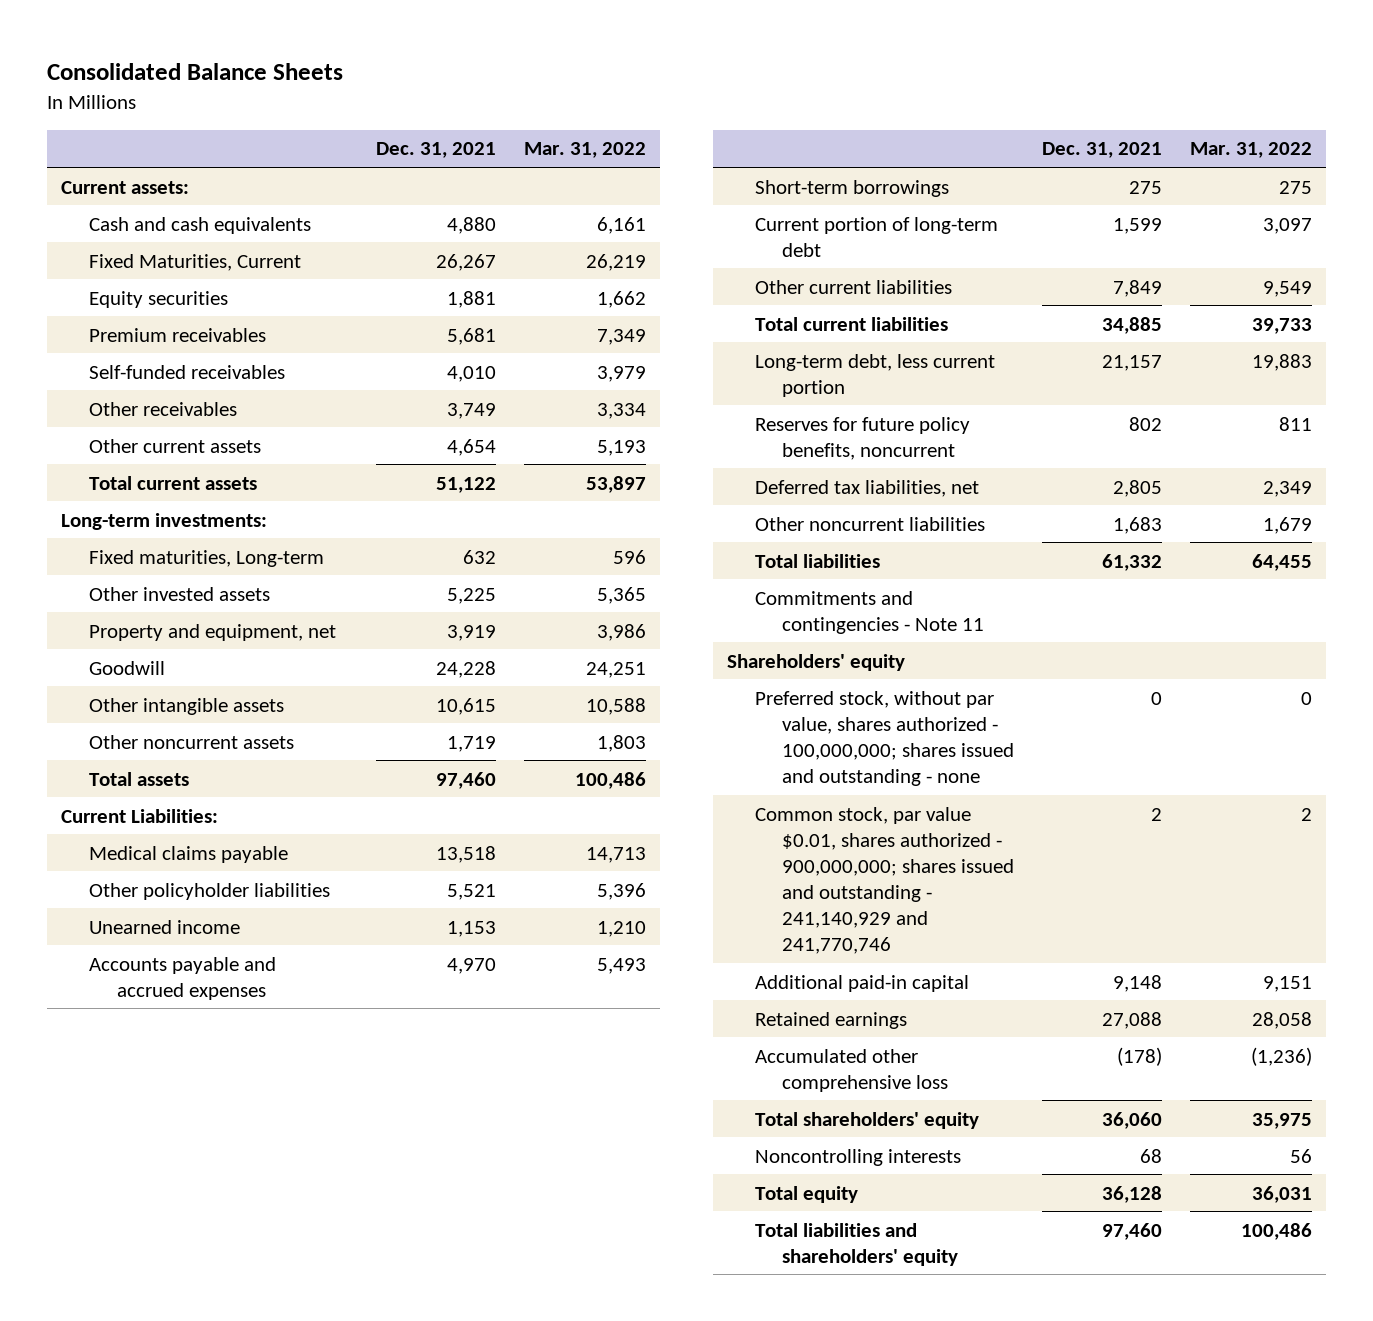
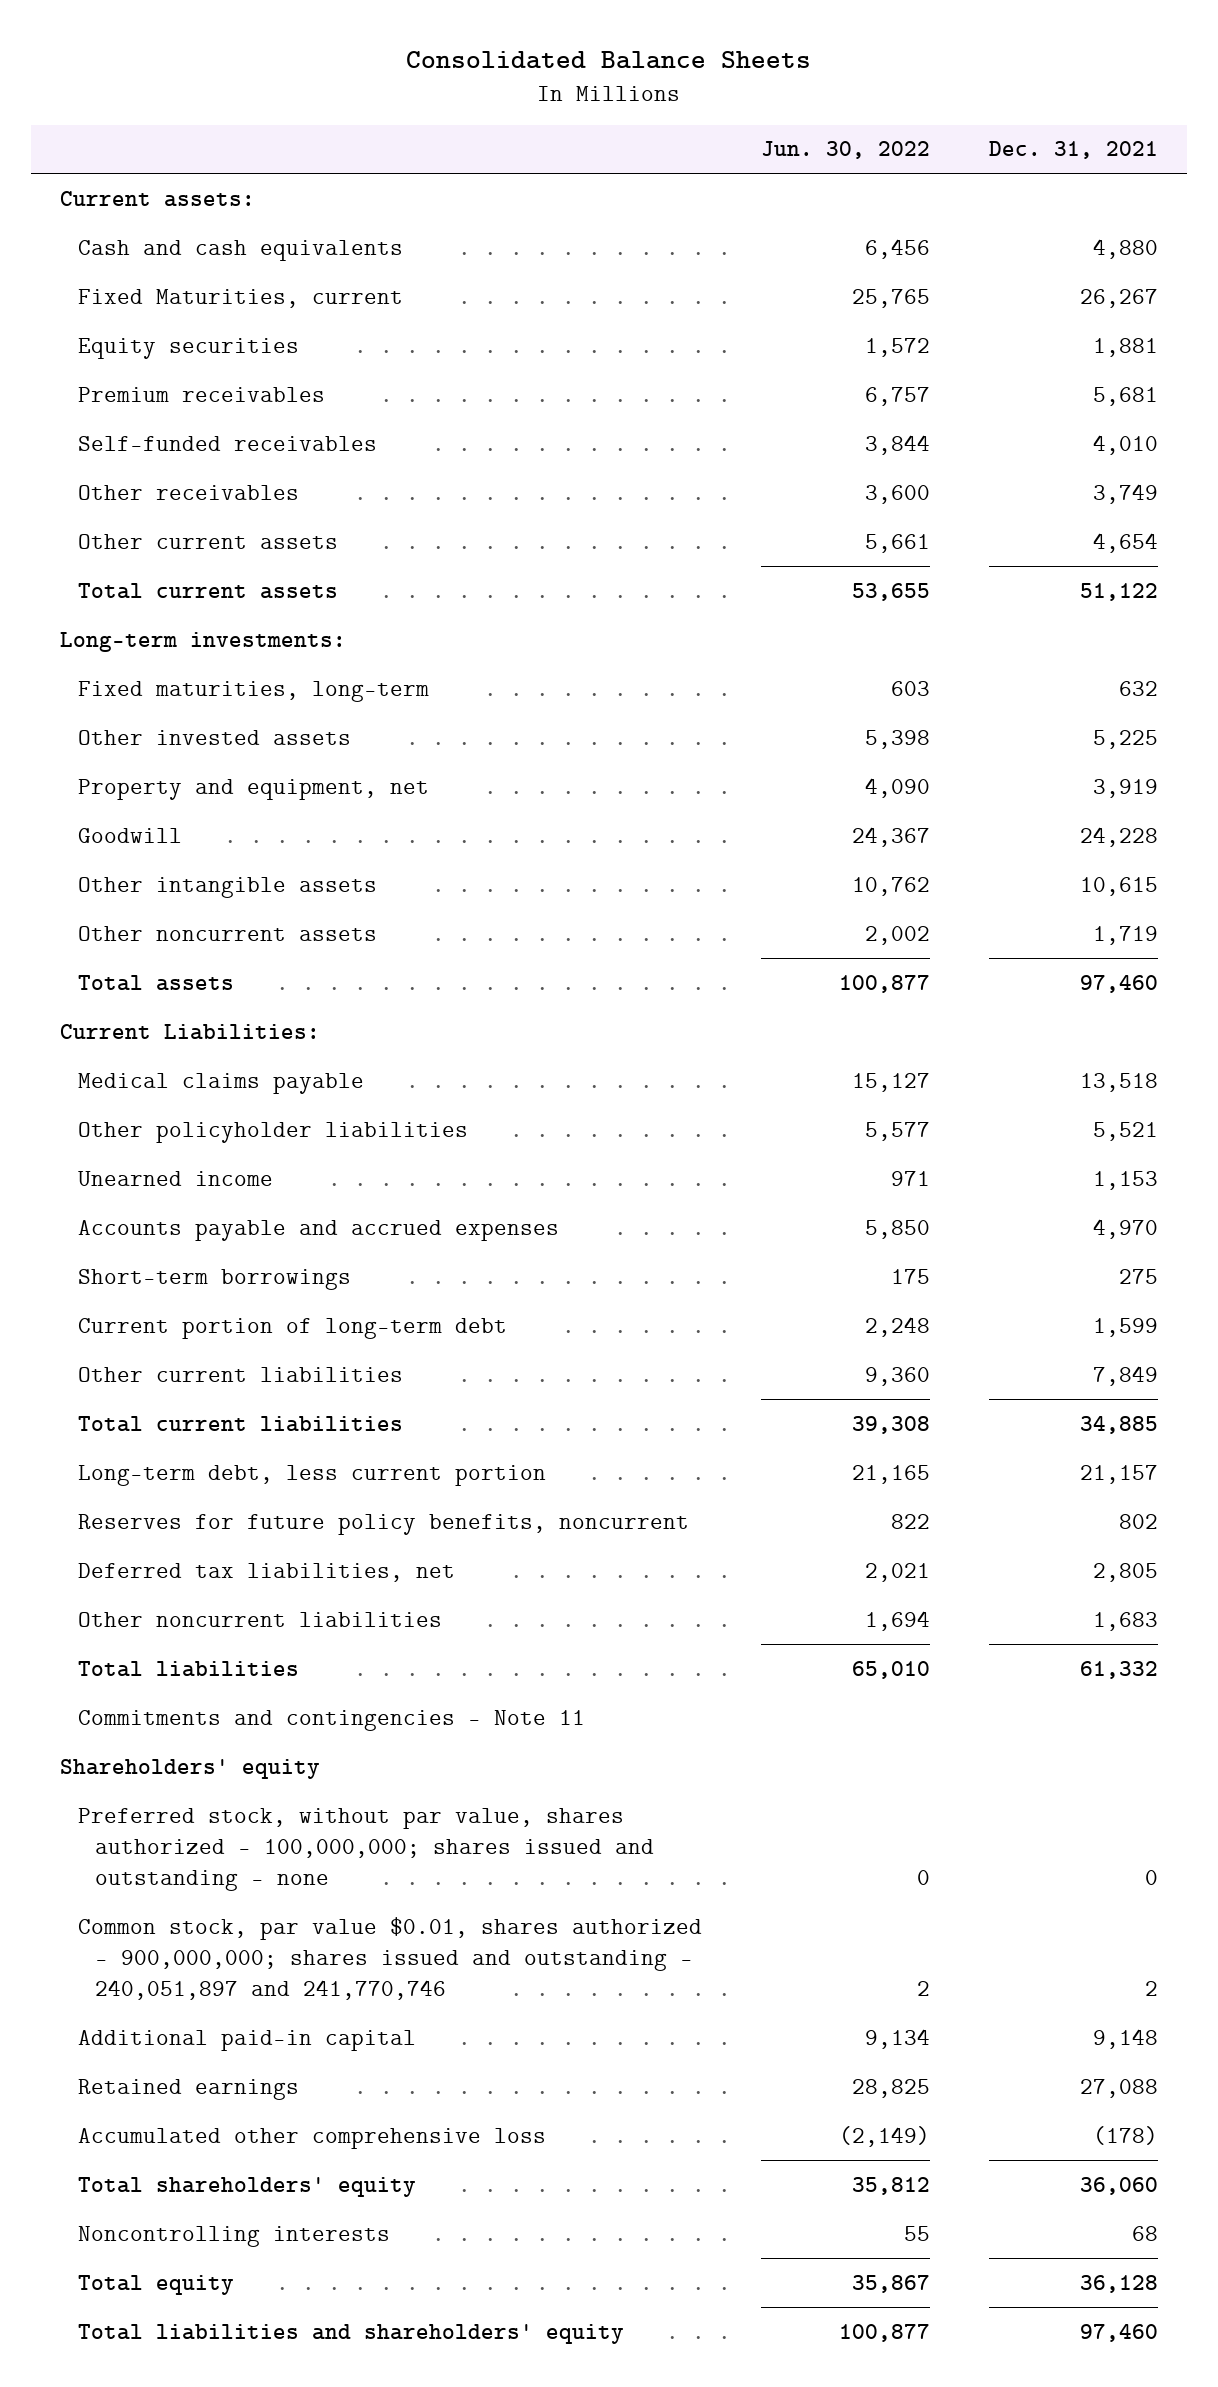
[524,142,647,159] Mar. 31, 2022 -> none
none -> [760,141,930,160] Jun. 30, 2022
[88,253,301,271] Fixed Maturities, Current -> [77,288,403,308] Fixed Maturities, current
[88,549,324,567] Fixed maturities, Long-term -> [77,680,429,702] Fixed maturities, long-term
[754,806,1015,954] Common stock, par value $0.01, shares authorized - 900,000,000; shares issued and outstanding - 241,140,929 and 241,770,746 -> [77,1916,702,2000] Common stock, par value $0.01, shares authorized - 900,000,000; shares issued and outstanding - 240,051,897 and 241,770,746

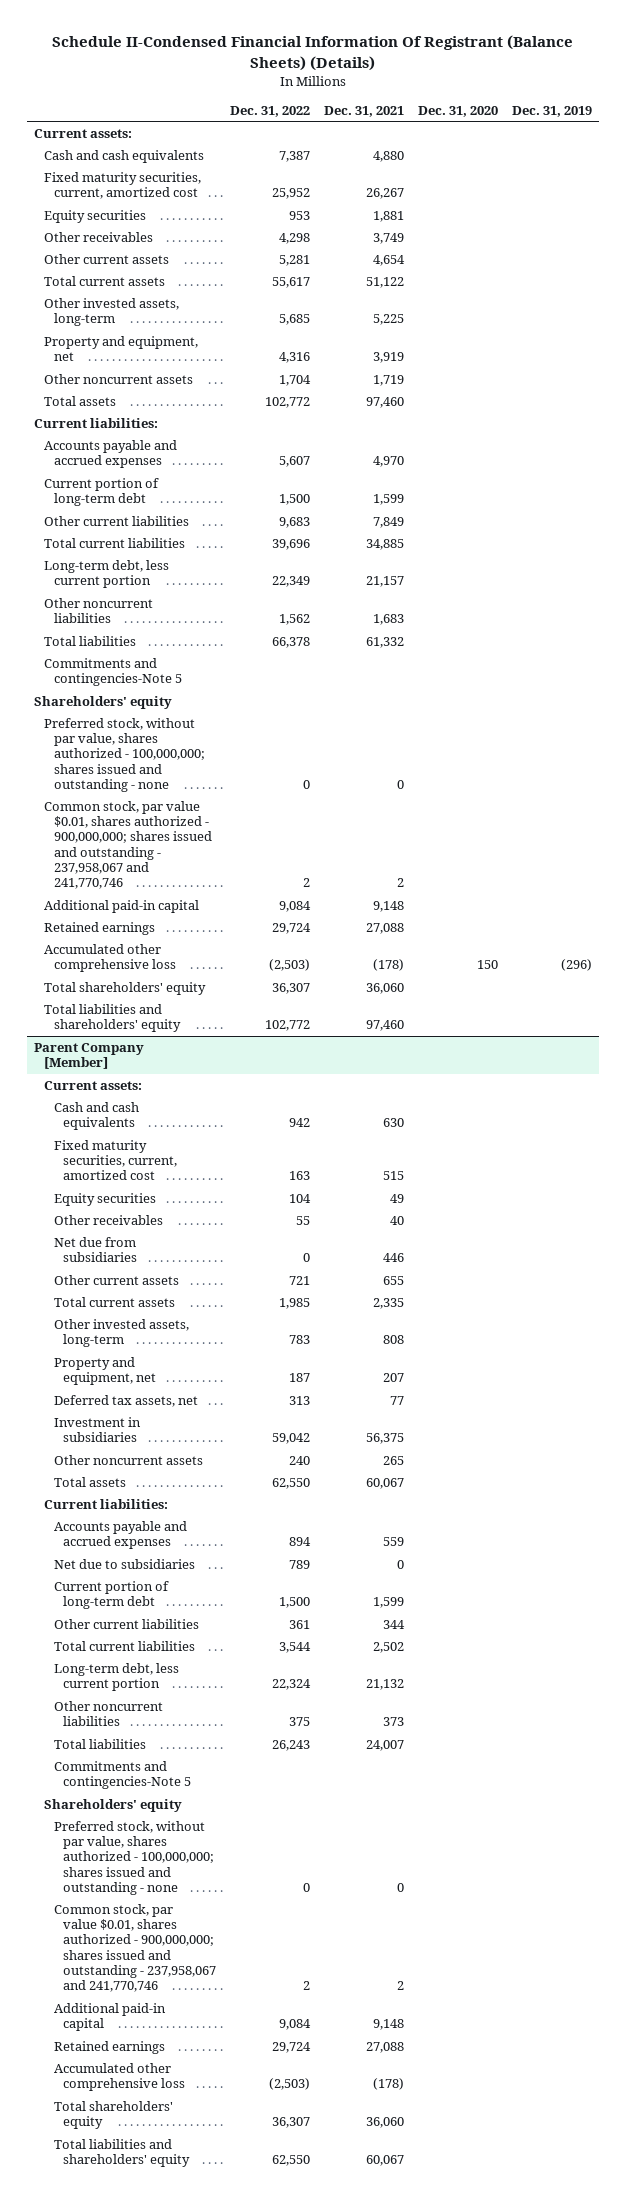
[405,50,811,69] Consolidated Balance Sheets -> [51,35,573,71] Schedule II-Condensed Financial Information Of Registrant (Balance Sheets) (Details)
[760,141,930,160] Jun. 30, 2022 -> none
none -> [230,105,311,117] Dec. 31, 2022
none -> [417,105,498,117] Dec. 31, 2020
none -> [511,105,592,117] Dec. 31, 2019
[77,288,403,308] Fixed Maturities, current -> [43,171,201,200] Fixed maturity securities, current, amortized cost
[77,386,325,402] Premium receivables -> none
[77,435,377,451] Self-funded receivables -> none
[60,631,347,652] Long-term investments: -> none
[77,680,429,702] Fixed maturities, long-term -> none
[77,729,351,745] Other invested assets -> [43,297,179,327] Other invested assets, long-term
[77,827,182,843] Goodwill -> none
[77,876,377,898] Other intangible assets -> none
[77,1072,364,1094] Medical claims payable -> none
[77,1121,468,1143] Other policyholder liabilities -> none
[77,1170,273,1186] Unearned income -> none
[60,1023,321,1040] Current Liabilities: -> [33,417,158,428] Current liabilities:
[77,1268,351,1290] Short-term borrowings -> none
[77,1513,689,1535] Reserves for future policy benefits, noncurrent -> none
[77,1562,455,1582] Deferred tax liabilities, net -> none
[77,1709,585,1731] Commitments and contingencies - Note 11 -> [43,657,182,687] Commitments and contingencies-Note 5
[77,1916,702,2000] Common stock, par value $0.01, shares authorized - 900,000,000; shares issued and outstanding - 240,051,897 and 241,770,746 -> [43,800,212,890] Common stock, par value $0.01, shares authorized - 900,000,000; shares issued and outstanding - 237,958,067 and 241,770,746
[77,2225,390,2247] Noncontrolling interests -> none
[77,2274,234,2295] Total equity -> none
none -> [33,1042,144,1070] Parent Company [Member]
none -> [43,1080,142,1090] Current assets:
none -> [53,1101,139,1131] Cash and cash equivalents
none -> [53,1139,178,1181] Fixed maturity securities, current, amortized cost
none -> [53,1192,156,1206] Equity securities
none -> [53,1214,163,1225] Other receivables
none -> [53,1236,138,1263] Net due from subsidiaries
none -> [53,1274,179,1285] Other current assets
none -> [53,1296,175,1307] Total current assets
none -> [53,1318,189,1348] Other invested assets, long-term
none -> [53,1356,157,1386] Property and equipment, net
none -> [53,1394,198,1407] Deferred tax assets, net
none -> [53,1416,141,1443] Investment in subsidiaries
none -> [53,1454,203,1465] Other noncurrent assets
none -> [53,1476,126,1487] Total assets
none -> [43,1498,168,1509] Current liabilities:
none -> [53,1520,187,1550] Accounts payable and accrued expenses
none -> [53,1558,195,1569] Net due to subsidiaries
none -> [53,1580,169,1610] Current portion of long-term debt
none -> [53,1618,199,1629] Other current liabilities
none -> [53,1640,195,1651] Total current liabilities
none -> [53,1662,179,1692] Long-term debt, less current portion
none -> [53,1700,163,1727] Other noncurrent liabilities
none -> [53,1738,146,1749] Total liabilities
none -> [53,1760,192,1790] Commitments and contingencies-Note 5
none -> [43,1798,182,1812] Shareholders' equity
none -> [53,1820,215,1895] Preferred stock, without par value, shares authorized - 100,000,000; shares issued and outstanding - none
none -> [53,1903,217,1993] Common stock, par value $0.01, shares authorized - 900,000,000; shares issued and outstanding - 237,958,067 and 241,770,746
none -> [53,2002,166,2032] Additional paid-in capital
none -> [53,2040,165,2054] Retained earnings
none -> [53,2062,186,2092] Accumulated other comprehensive loss
none -> [53,2100,173,2130] Total shareholders' equity
none -> [53,2138,191,2168] Total liabilities and shareholders' equity

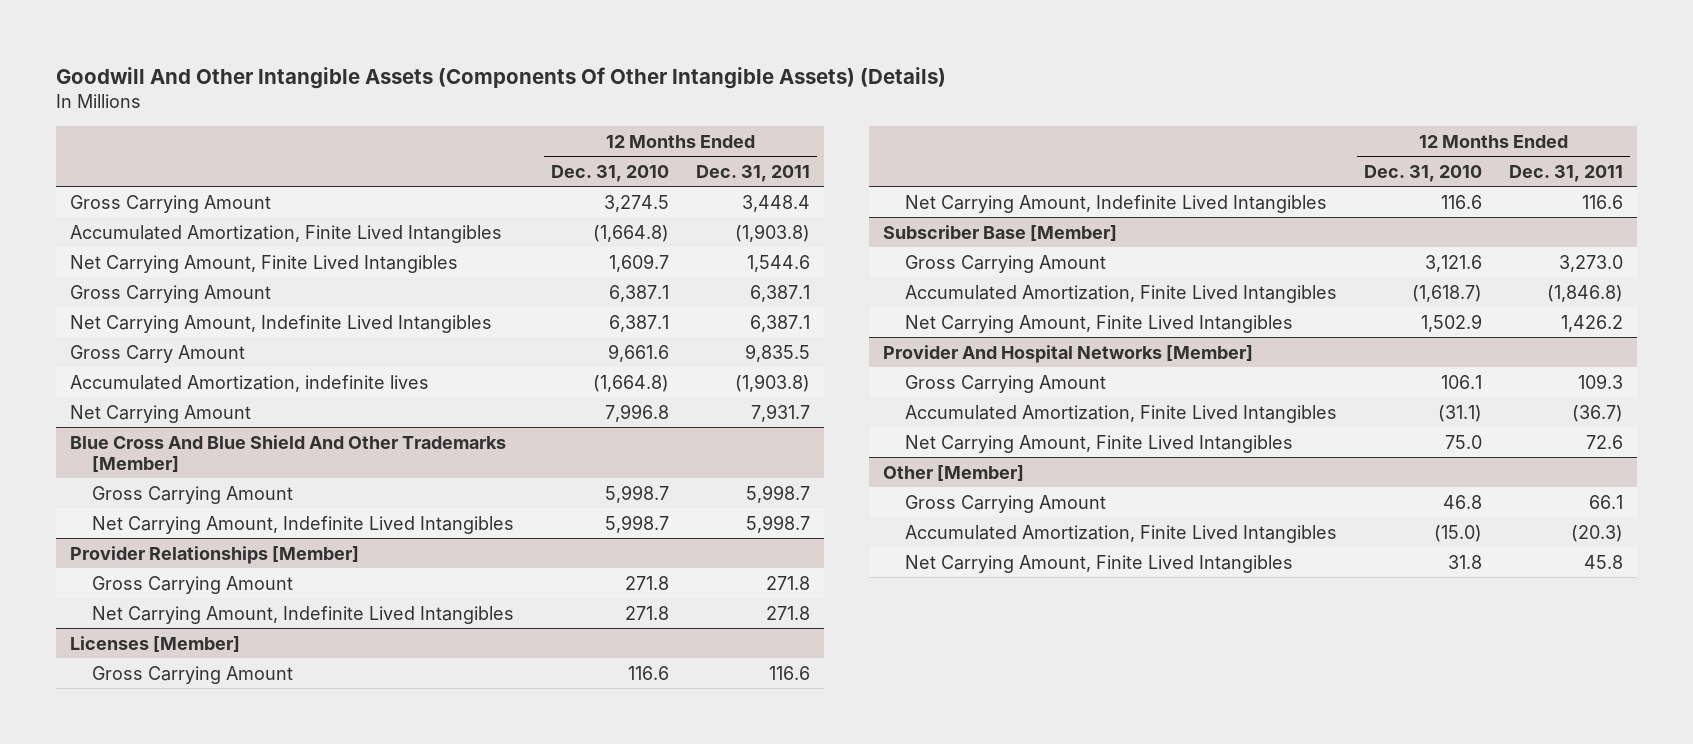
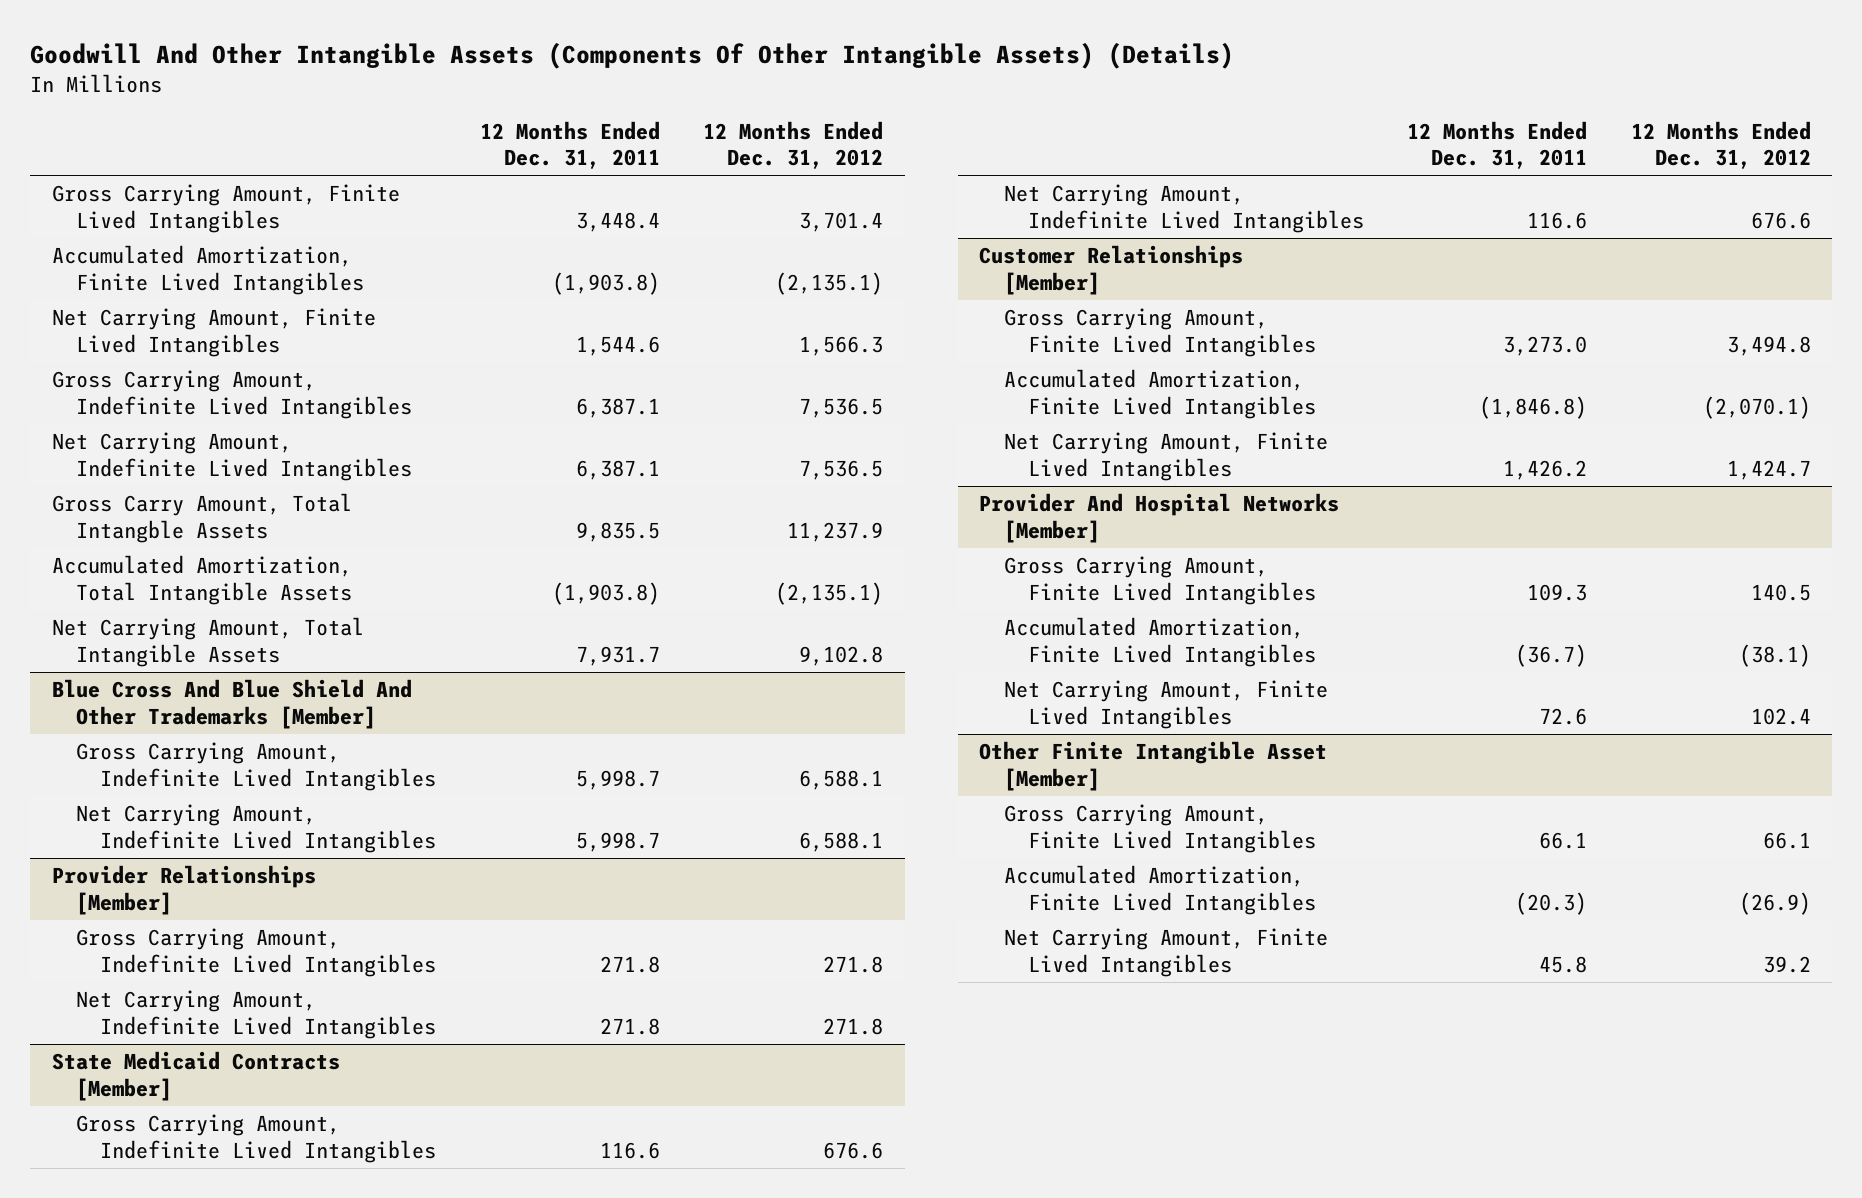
[551,164,670,182] Dec. 31, 2010 -> none
none -> [703,120,884,169] 12 Months Ended Dec. 31, 2012
[69,194,271,213] Gross Carrying Amount -> [51,184,400,233] Gross Carrying Amount, Finite Lived Intangibles
[69,284,271,303] Gross Carrying Amount -> [51,370,413,419] Gross Carrying Amount, Indefinite Lived Intangibles
[69,344,245,363] Gross Carry Amount -> [51,493,352,543] Gross Carry Amount, Total Intangble Assets
[69,374,429,392] Accumulated Amortization, indefinite lives -> [51,555,353,605] Accumulated Amortization, Total Intangible Assets
[69,404,251,423] Net Carrying Amount -> [51,617,364,667] Net Carrying Amount, Total Intangible Assets
[91,485,293,504] Gross Carrying Amount -> [76,742,437,791] Gross Carrying Amount, Indefinite Lived Intangibles
[91,575,293,594] Gross Carrying Amount -> [76,928,437,977] Gross Carrying Amount, Indefinite Lived Intangibles
[69,635,240,653] Licenses [Member] -> none
none -> [51,1051,340,1101] State Medicaid Contracts [Member]
[91,665,293,684] Gross Carrying Amount -> [76,1114,437,1163] Gross Carrying Amount, Indefinite Lived Intangibles
[882,224,1117,242] Subscriber Base [Member] -> none
none -> [979,245,1244,295] Customer Relationships [Member]
[904,254,1106,273] Gross Carrying Amount -> [1003,308,1316,357] Gross Carrying Amount, Finite Lived Intangibles
[904,374,1106,393] Gross Carrying Amount -> [1003,556,1316,605] Gross Carrying Amount, Finite Lived Intangibles
[882,464,1024,482] Other [Member] -> none
none -> [979,741,1328,791] Other Finite Intangible Asset [Member]
[904,494,1106,513] Gross Carrying Amount -> [1003,804,1316,853] Gross Carrying Amount, Finite Lived Intangibles

